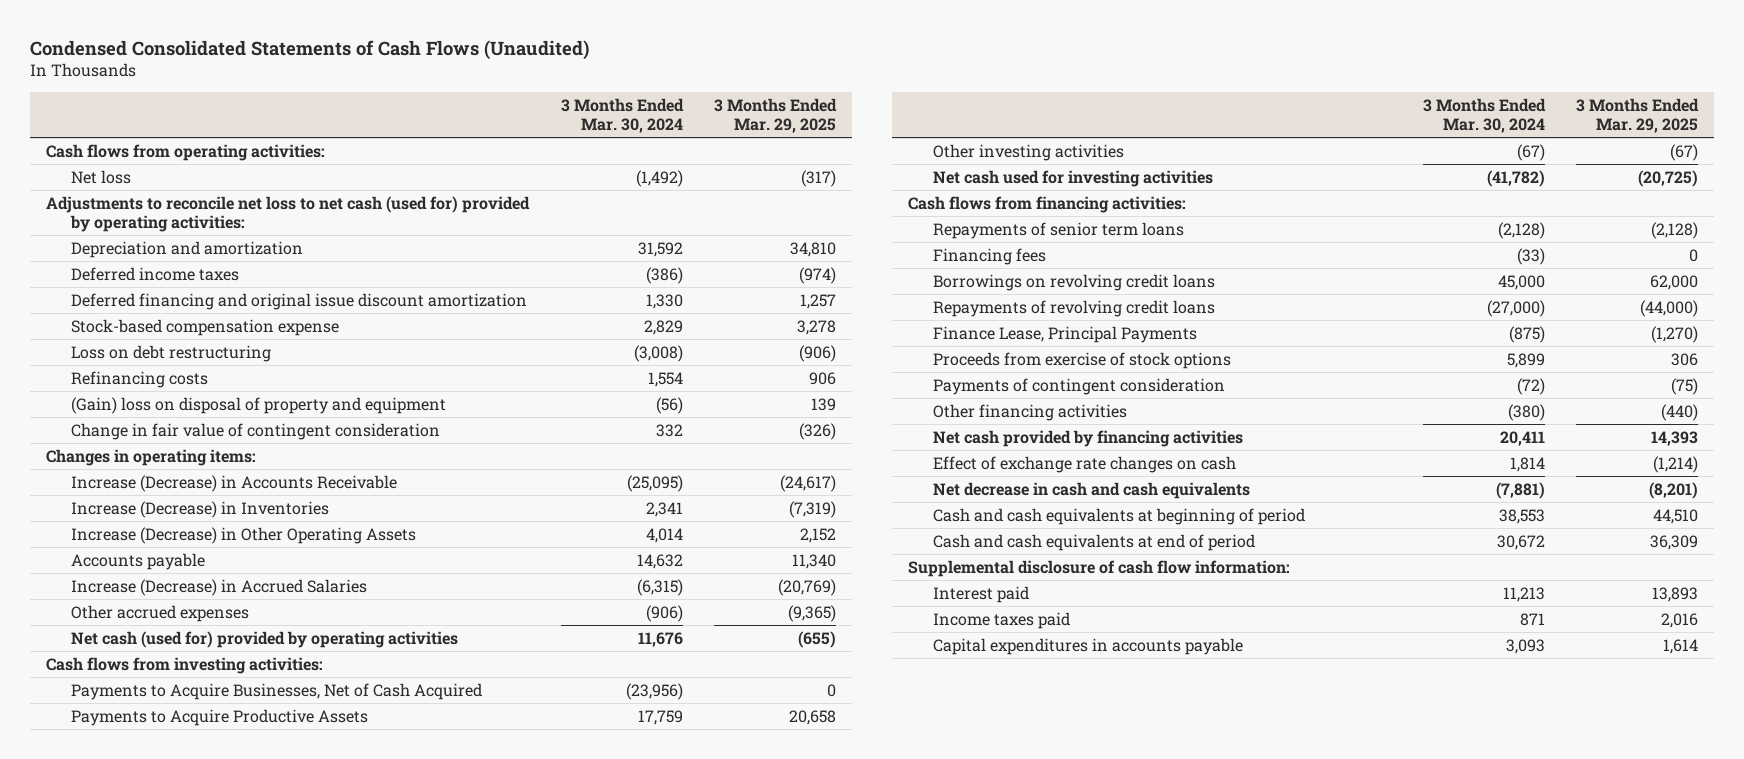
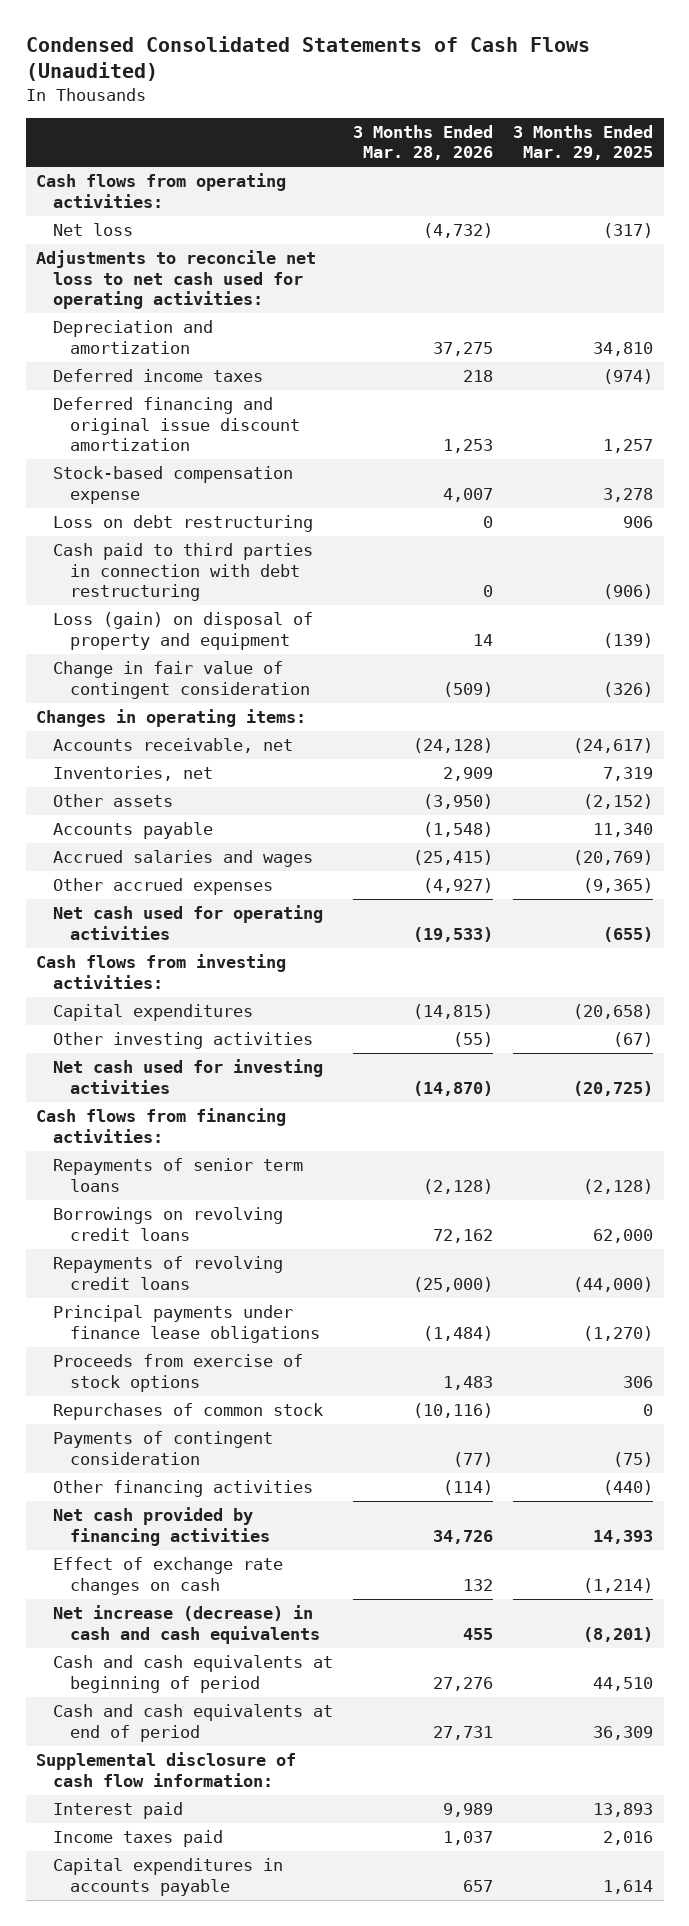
[560,97,684,134] 3 Months Ended Mar. 30, 2024 -> none
none -> [353,124,494,161] 3 Months Ended Mar. 28, 2026
[45,195,530,233] Adjustments to reconcile net loss to net cash (used for) provided by operating activities: -> [35,250,316,310] Adjustments to reconcile net loss to net cash used for operating activities:
[71,370,209,388] Refinancing costs -> none
[799,344,837,362] (906) -> [623,516,654,529] 906
none -> [53,543,314,602] Cash paid to third parties in connection with debt restructuring
[71,396,447,414] (Gain) loss on disposal of property and equipment -> [53,612,314,650] Loss (gain) on disposal of property and equipment
[811,397,837,411] 139 -> [603,632,654,648] (139)
[71,474,398,492] Increase (Decrease) in Accounts Receivable -> [53,738,294,754] Accounts receivable, net
[71,500,330,518] Increase (Decrease) in Inventories -> [53,766,214,782] Inventories, net
[789,500,837,518] (7,319) -> [603,767,654,782] 7,319
[71,526,417,544] Increase (Decrease) in Other Operating Assets -> [53,794,174,808] Other assets
[800,527,837,543] 2,152 -> [583,794,654,810] (2,152)
[71,578,368,596] Increase (Decrease) in Accrued Salaries -> [53,850,314,868] Accrued salaries and wages
[71,630,459,648] Net cash (used for) provided by operating activities -> [53,905,324,940] Net cash used for operating activities
[71,682,483,700] Payments to Acquire Businesses, Net of Cash Acquired -> none
[71,708,369,726] Payments to Acquire Productive Assets -> none
none -> [53,1004,254,1022] Capital expenditures
[933,247,1047,265] Financing fees -> none
[933,325,1198,343] Finance Lease, Principal Payments -> [53,1305,321,1343] Principal payments under finance lease obligations
none -> [53,1403,324,1421] Repurchases of common stock
[933,481,1251,499] Net decrease in cash and cash equivalents -> [53,1605,321,1644] Net increase (decrease) in cash and cash equivalents

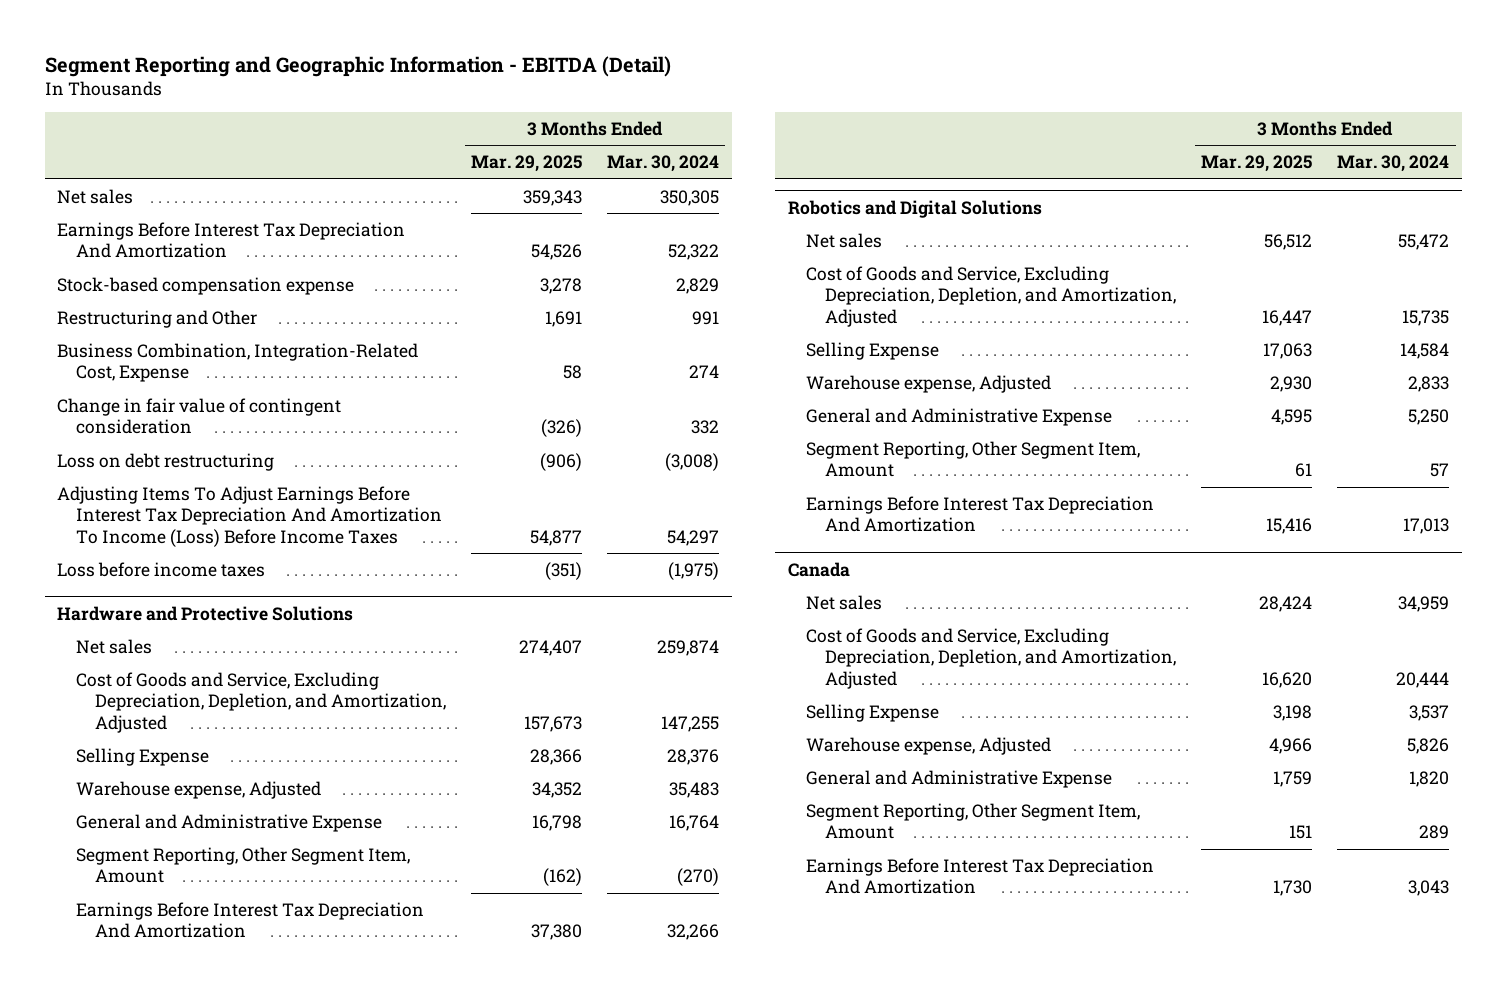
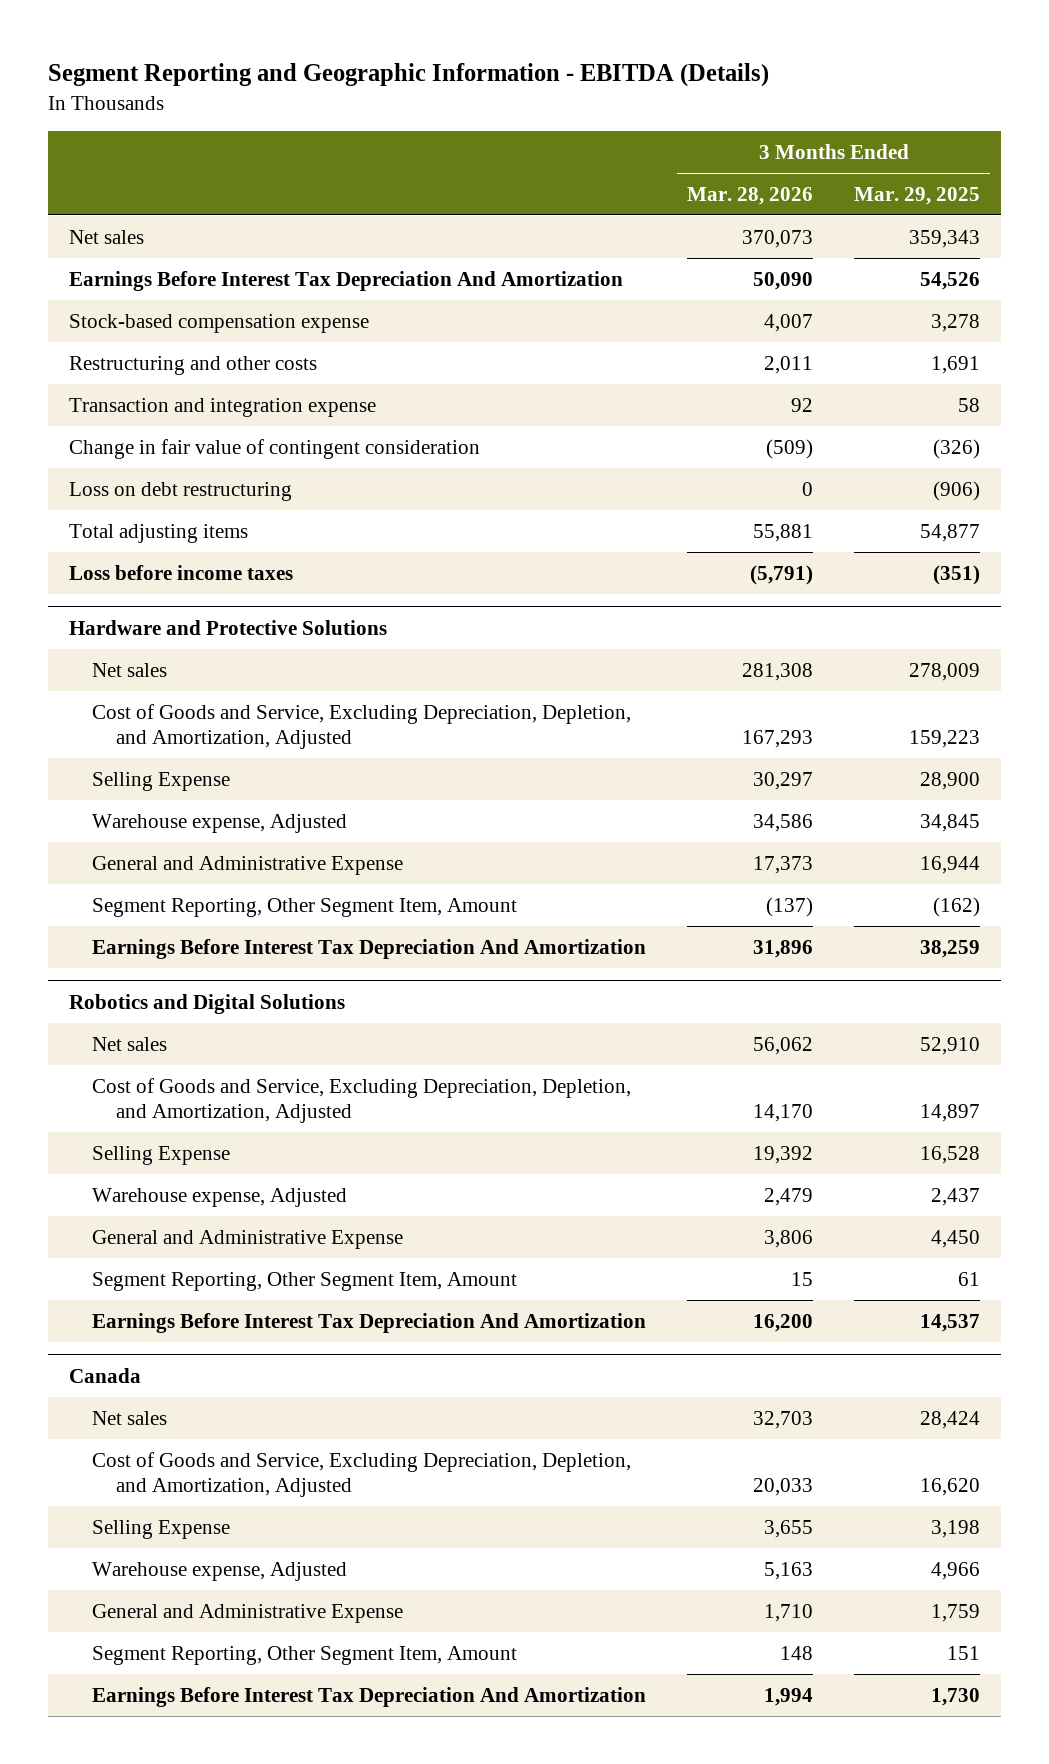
[44,55,671,77] Segment Reporting and Geographic Information - EBITDA (Detail) -> [48,63,770,88] Segment Reporting and Geographic Information - EBITDA (Details)
[607,155,720,173] Mar. 30, 2024 -> none
none -> [687,186,814,205] Mar. 28, 2026
[57,309,258,328] Restructuring and Other -> [68,355,317,375] Restructuring and other costs
[57,342,419,383] Business Combination, Integration-Related Cost, Expense -> [68,397,376,417] Transaction and integration expense
[57,485,443,548] Adjusting Items To Adjust Earnings Before Interest Tax Depreciation And Amortization To Income (Loss) Before Income Taxes -> [68,523,248,543] Total adjusting items
[519,639,583,656] 274,407 -> [909,662,981,681] 278,009
[524,716,583,733] 157,673 -> [909,730,981,749] 159,223
[530,748,583,765] 28,366 -> [920,771,981,790] 28,900
[532,781,583,798] 34,352 -> [920,813,981,832] 34,845
[532,814,583,831] 16,798 -> [920,855,981,874] 16,944
[531,924,583,941] 37,380 -> [920,939,981,958] 38,259
[1264,233,1313,250] 56,512 -> [920,1036,981,1055] 52,910
[1262,310,1313,327] 16,447 -> [920,1104,981,1123] 14,897
[1263,342,1313,359] 17,063 -> [920,1145,981,1164] 16,528
[1270,375,1313,392] 2,930 -> [931,1187,981,1206] 2,437
[1271,408,1313,425] 4,595 -> [931,1229,981,1248] 4,450
[1266,518,1313,535] 15,416 -> [920,1313,981,1332] 14,537

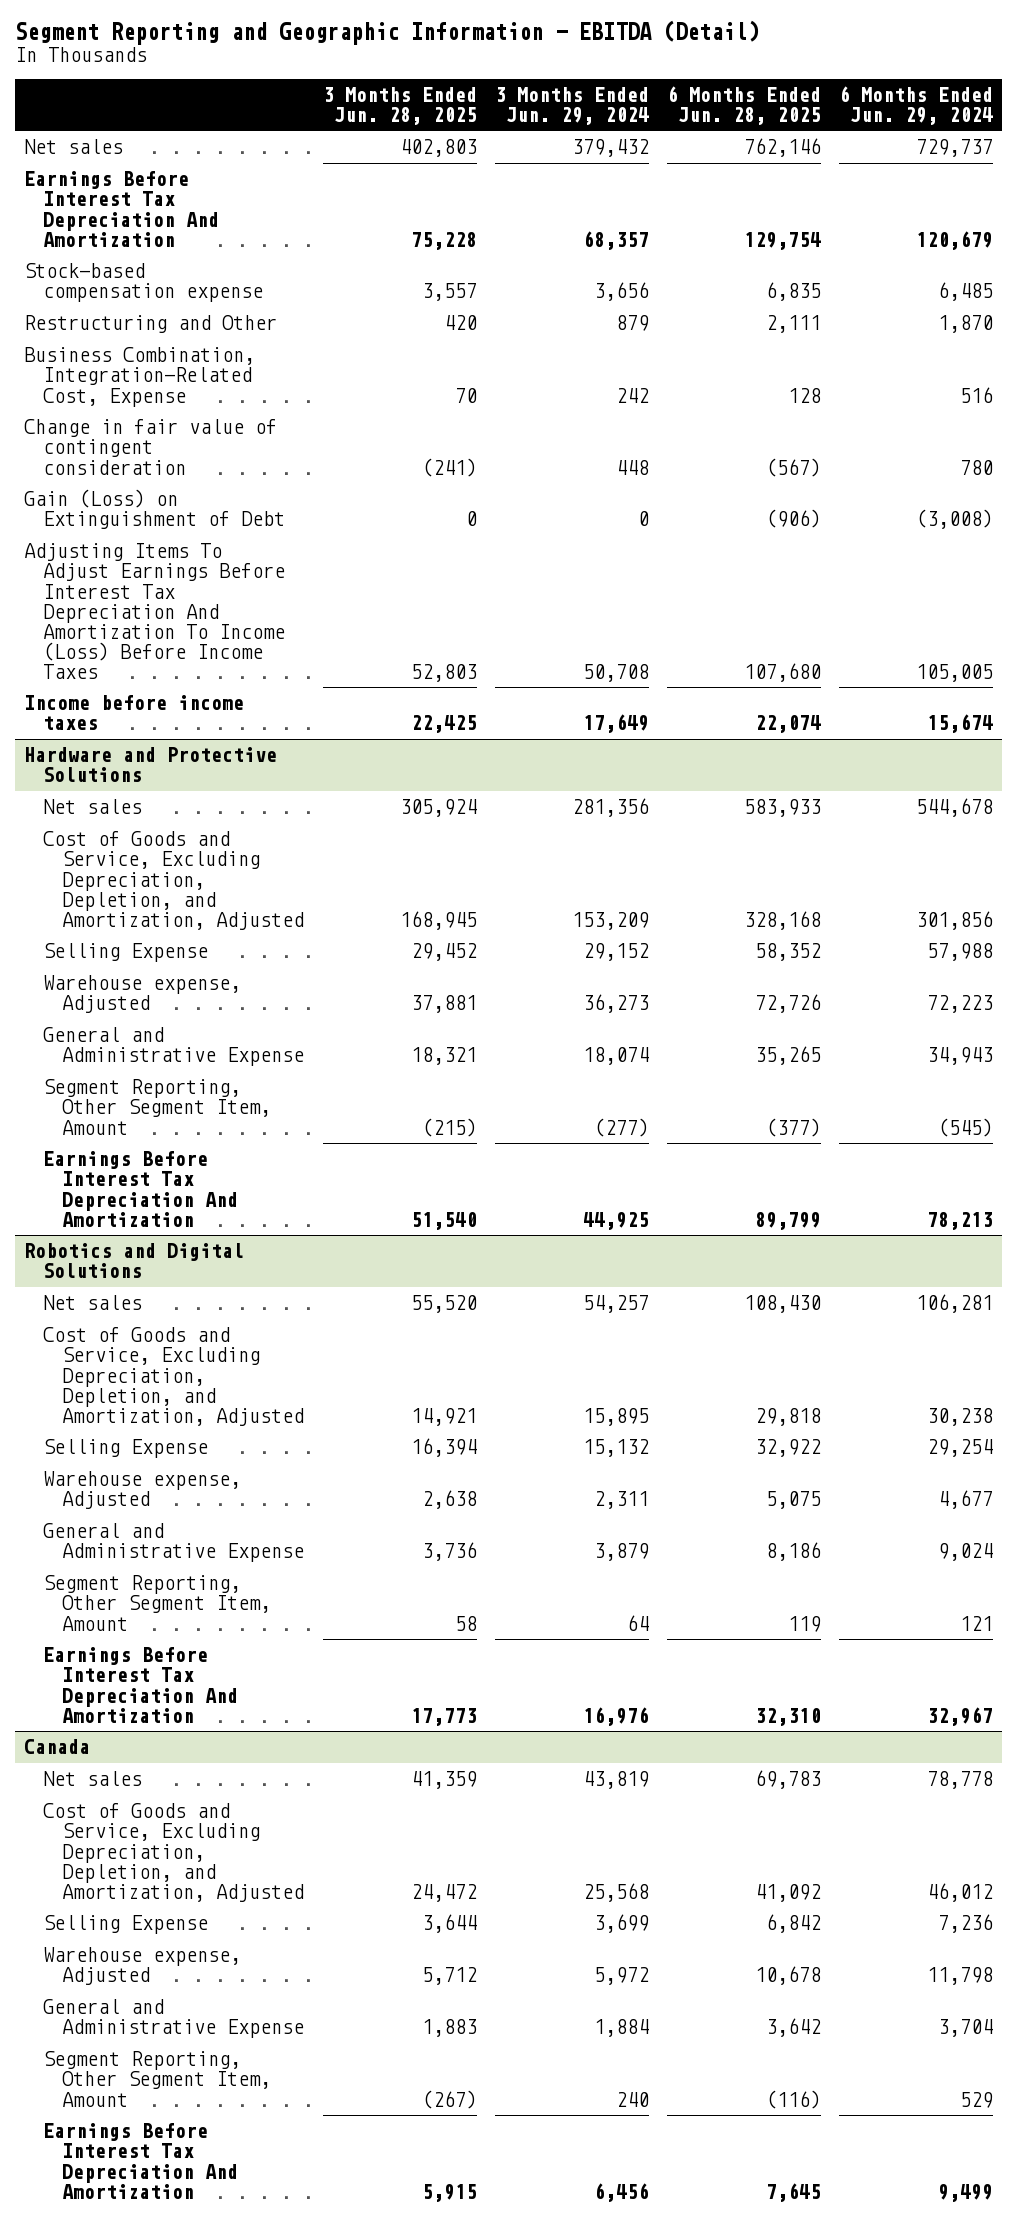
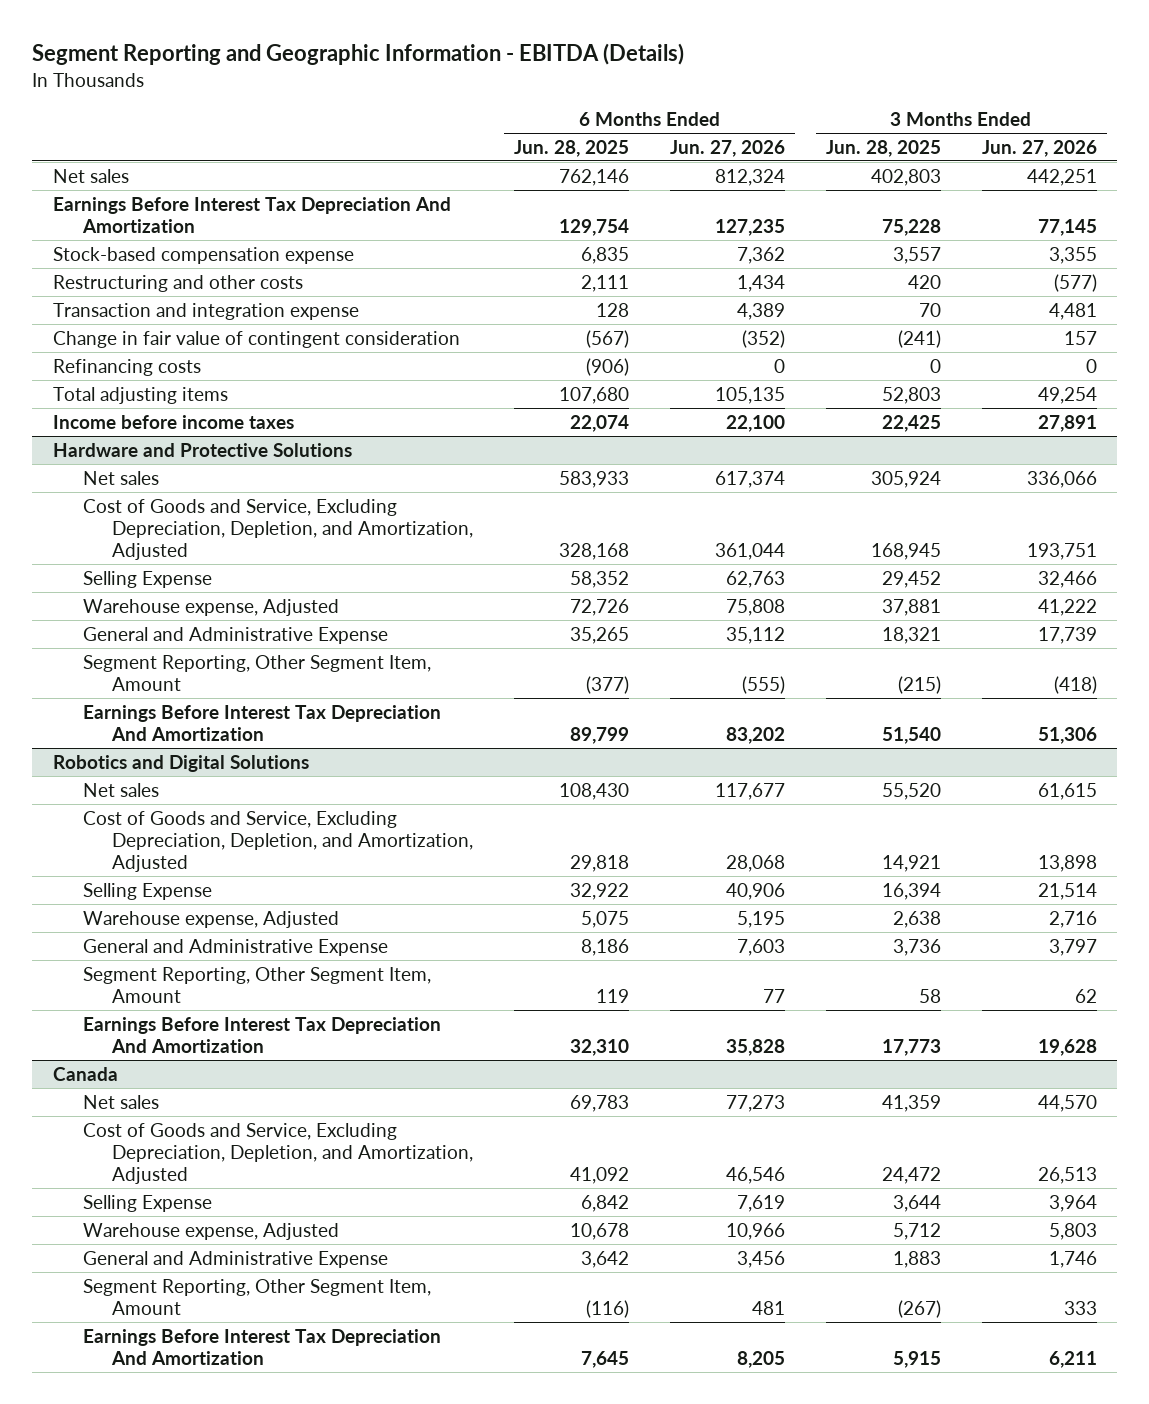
[15,20,760,46] Segment Reporting and Geographic Information - EBITDA (Detail) -> [32,43,685,66] Segment Reporting and Geographic Information - EBITDA (Details)
[494,86,649,126] 3 Months Ended Jun. 29, 2024 -> none
[838,85,993,126] 6 Months Ended Jun. 29, 2024 -> none
none -> [670,139,786,157] Jun. 27, 2026
none -> [981,139,1097,157] Jun. 27, 2026
[24,315,278,334] Restructuring and Other -> [52,274,303,292] Restructuring and other costs
[24,347,256,407] Business Combination, Integration-Related Cost, Expense -> [52,302,359,320] Transaction and integration expense
[24,489,286,530] Gain (Loss) on Extinguishment of Debt -> none
none -> [52,358,201,376] Refinancing costs
[24,543,286,680] Adjusting Items To Adjust Earnings Before Interest Tax Depreciation And Amortization To Income (Loss) Before Income Taxes -> [52,386,228,404] Total adjusting items

